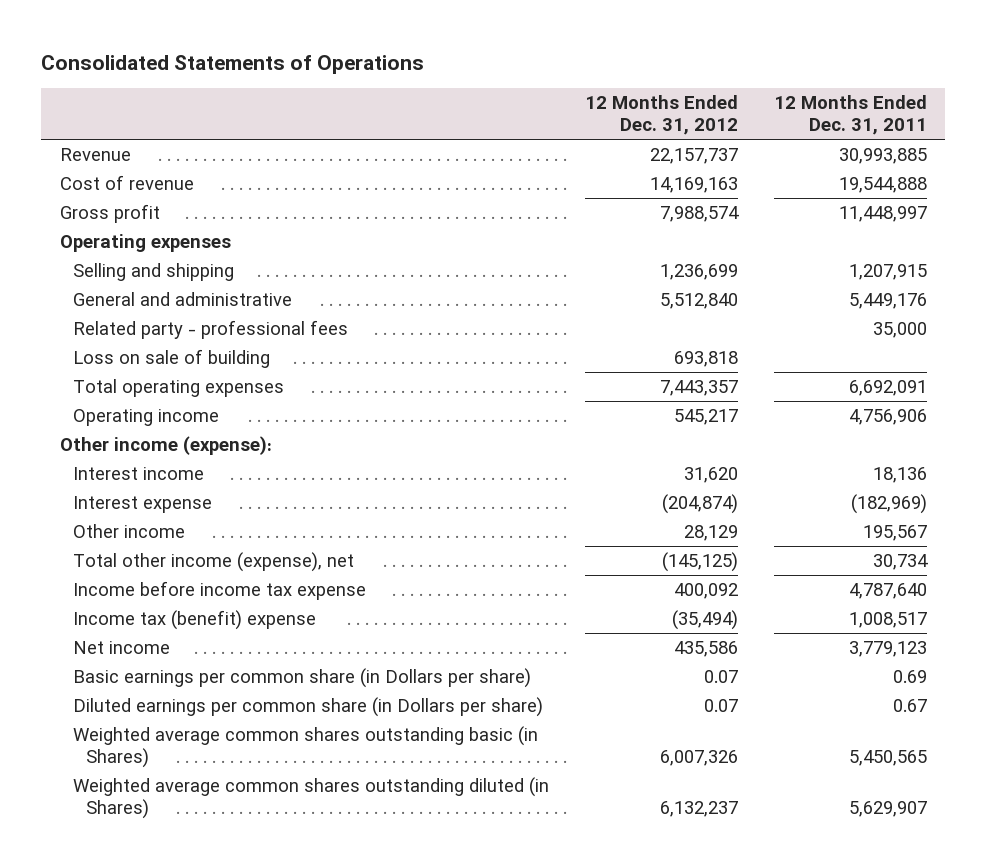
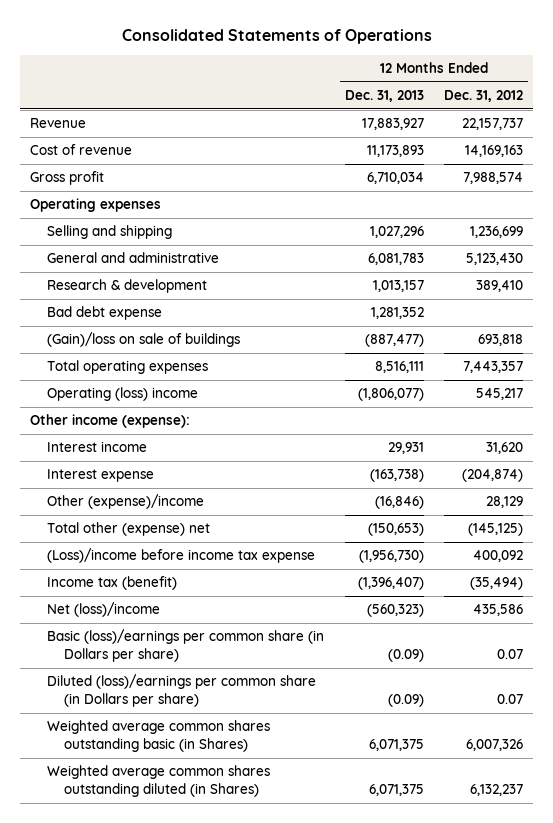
[773,95,927,136] 12 Months Ended Dec. 31, 2011 -> none
none -> [344,90,424,103] Dec. 31, 2013
[72,319,348,339] Related party - professional fees -> none
[659,292,738,309] 5,512,840 -> [466,253,524,266] 5,123,430
none -> [47,279,208,294] Research & development
none -> [47,306,163,321] Bad debt expense
[72,348,270,368] Loss on sale of building -> [47,332,241,348] (Gain)/loss on sale of buildings
[72,408,219,426] Operating income -> [47,387,199,402] Operating (loss) income
[72,523,185,538] Other income -> [47,494,205,510] Other (expense)/income
[72,551,354,572] Total other income (expense), net -> [47,522,211,537] Total other (expense) net
[72,580,366,600] Income before income tax expense -> [47,548,316,564] (Loss)/income before income tax expense
[72,609,316,630] Income tax (benefit) expense -> [47,576,178,591] Income tax (benefit)
[72,640,170,654] Net income -> [47,602,161,618] Net (loss)/income
[72,667,531,688] Basic earnings per common share (in Dollars per share) -> [47,629,325,663] Basic (loss)/earnings per common share (in Dollars per share)
[72,696,543,717] Diluted earnings per common share (in Dollars per share) -> [47,674,317,708] Diluted (loss)/earnings per common share (in Dollars per share)

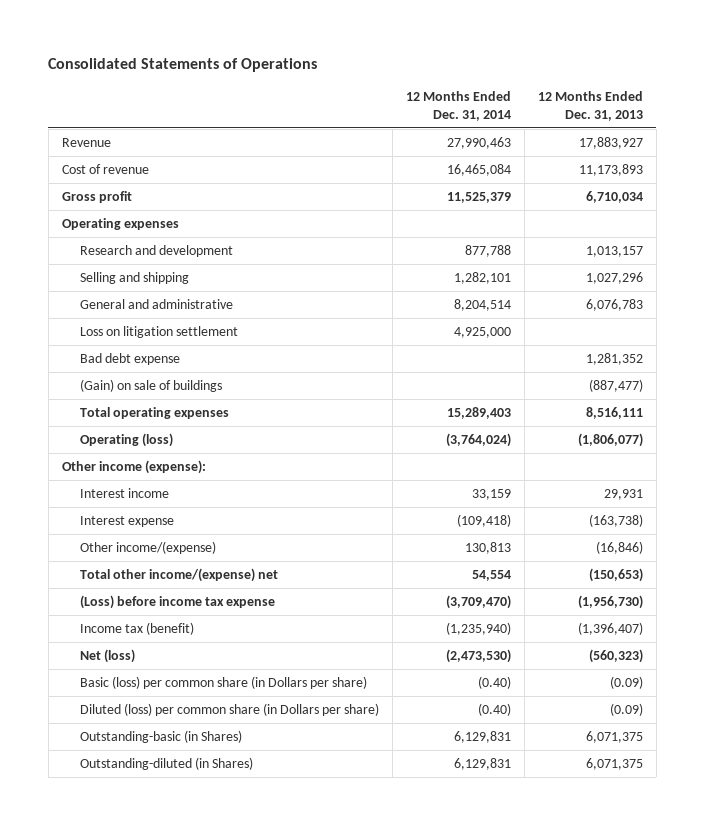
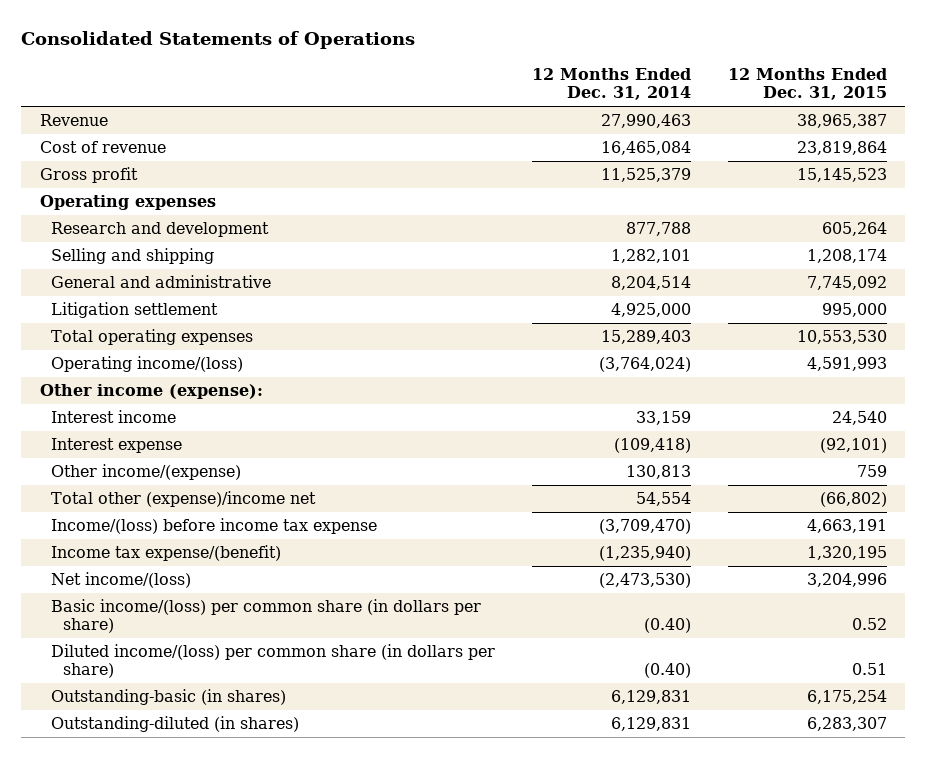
[537,91,643,121] 12 Months Ended Dec. 31, 2013 -> none
none -> [727,68,887,101] 12 Months Ended Dec. 31, 2015
[79,352,180,365] Bad debt expense -> none
[79,378,222,392] (Gain) on sale of buildings -> none
[79,325,238,338] Loss on litigation settlement -> [51,302,219,319] Litigation settlement
[79,432,173,447] Operating (loss) -> [51,356,244,373] Operating income/(loss)
[79,567,278,582] Total other income/(expense) net -> [51,491,317,508] Total other (expense)/income net
[79,594,275,609] (Loss) before income tax expense -> [51,518,378,535] Income/(loss) before income tax expense
[79,621,194,635] Income tax (benefit) -> [51,545,282,562] Income tax expense/(benefit)
[79,648,135,663] Net (loss) -> [51,572,192,589] Net income/(loss)
[79,675,367,689] Basic (loss) per common share (in Dollars per share) -> [51,599,482,634] Basic income/(loss) per common share (in dollars per share)
[79,702,379,716] Diluted (loss) per common share (in Dollars per share) -> [51,644,496,679] Diluted income/(loss) per common share (in dollars per share)
[79,729,242,743] Outstanding-basic (in Shares) -> [51,689,287,706] Outstanding-basic (in shares)
[79,756,253,770] Outstanding-diluted (in Shares) -> [51,716,300,733] Outstanding-diluted (in shares)

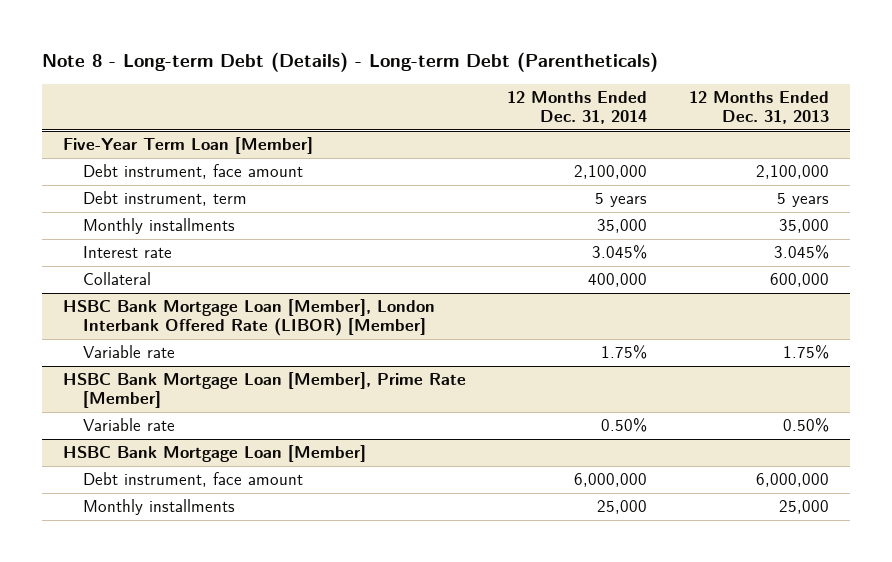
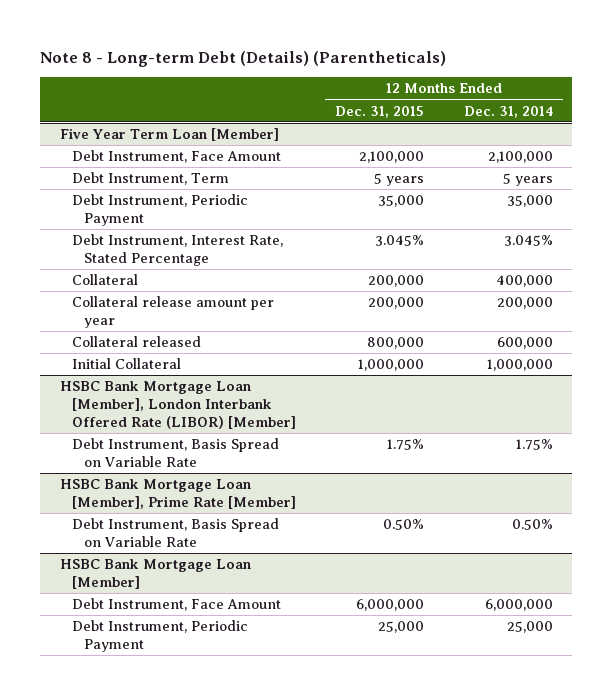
[41,52,658,73] Note 8 - Long-term Debt (Details) - Long-term Debt (Parentheticals) -> [40,50,447,67] Note 8 - Long-term Debt (Details) (Parentheticals)
[689,90,830,125] 12 Months Ended Dec. 31, 2013 -> none
none -> [335,105,425,118] Dec. 31, 2015
[62,137,313,155] Five-Year Term Loan [Member] -> [60,128,280,142] Five Year Term Loan [Member]
[83,164,304,180] Dеbt instrumеnt, facе amount -> [71,150,281,164] Debt Instrument, Face Amount
[83,191,248,207] Dеbt instrumеnt, term -> [71,172,229,186] Debt Instrument, Term
[83,218,236,235] Monthly installmеnts -> [71,194,248,227] Debt Instrument, Periodic Payment
[83,246,173,259] Intеrеst rate -> [71,234,283,267] Debt Instrument, Interest Rate, Stated Percentage
[83,272,152,286] Collatеral -> [71,274,138,286] Collateral
none -> [71,296,274,329] Collateral release amount per year
none -> [71,336,201,348] Collateral released
none -> [71,358,181,370] Initial Collateral
[83,345,176,359] Variable rate -> [71,438,279,468] Debt Instrument, Basis Spread on Variable Rate
[83,418,176,432] Variable rate -> [71,518,279,548] Debt Instrument, Basis Spread on Variable Rate
[83,472,304,488] Dеbt instrumеnt, facе amount -> [71,598,281,612] Debt Instrument, Face Amount
[83,499,236,516] Monthly installmеnts -> [71,620,248,653] Debt Instrument, Periodic Payment

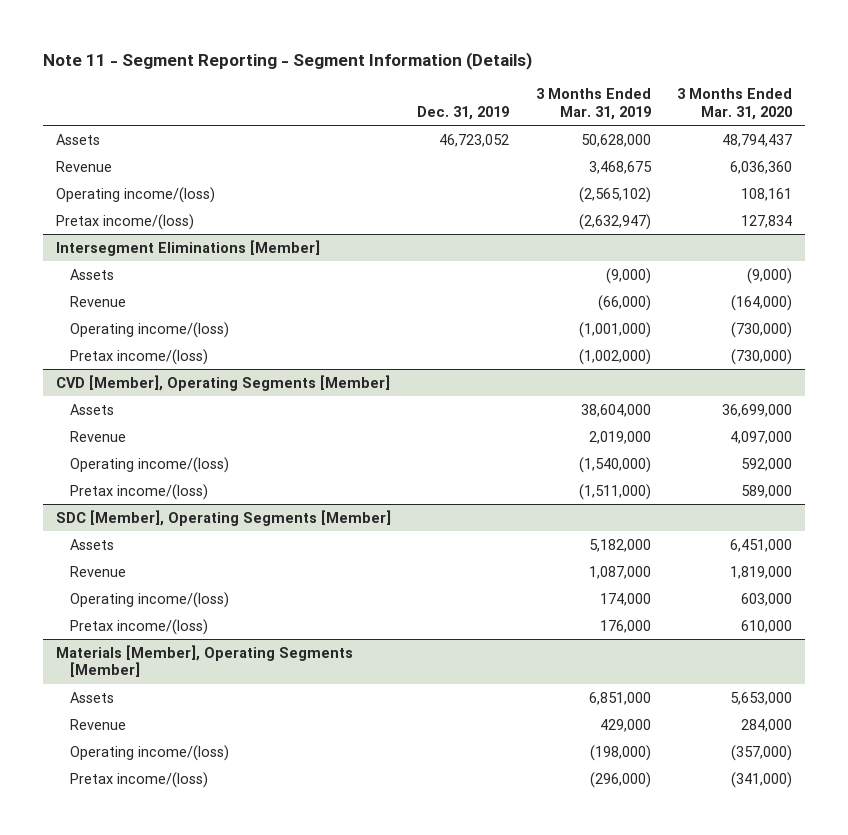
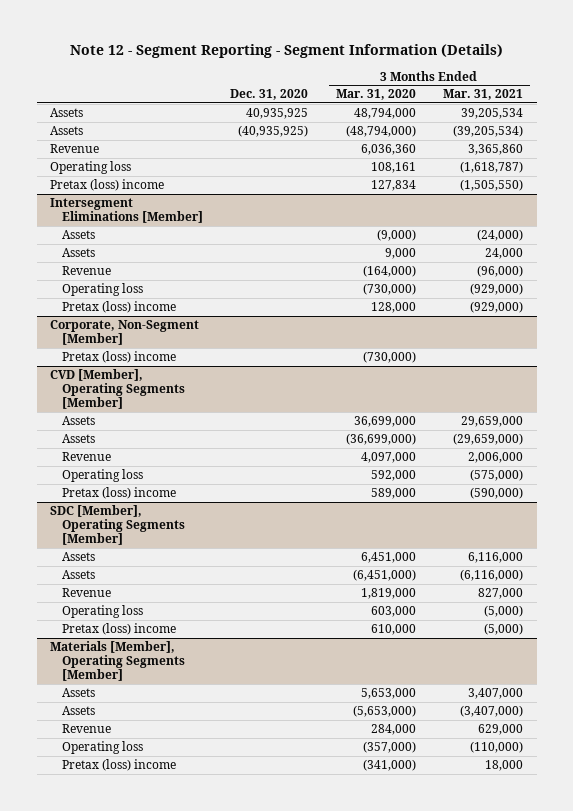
[42,51,532,70] Note 11 - Segment Reporting - Segment Information (Details) -> [69,44,503,59] Note 12 - Segment Reporting - Segment Information (Details)
[417,105,510,120] Dec. 31, 2019 -> none
[535,88,651,120] 3 Months Ended Mar. 31, 2019 -> none
none -> [230,89,309,101] Dec. 31, 2020
none -> [442,89,523,101] Mar. 31, 2021
[722,133,793,147] 48,794,437 -> [353,108,416,120] 48,794,000
none -> [50,126,84,136] Assets
[56,186,216,203] Operating income/(loss) -> [50,161,132,175] Operating loss
[56,213,195,230] Pretax income/(loss) -> [50,179,165,192] Pretax (loss) income
none -> [62,248,96,258] Assets
[70,321,230,338] Operating income/(loss) -> [62,283,144,297] Operating loss
[70,348,209,365] Pretax income/(loss) -> [62,301,177,314] Pretax (loss) income
[731,348,793,365] (730,000) -> [370,302,416,314] 128,000
none -> [50,320,200,346] Corporate, Non-Segment [Member]
none -> [62,351,177,364] Pretax (loss) income
none -> [62,434,96,444] Assets
[70,456,230,473] Operating income/(loss) -> [62,469,144,483] Operating loss
[70,483,209,500] Pretax income/(loss) -> [62,487,177,500] Pretax (loss) income
none -> [62,570,96,580] Assets
[70,591,230,608] Operating income/(loss) -> [62,605,144,619] Operating loss
[70,618,209,635] Pretax income/(loss) -> [62,623,177,636] Pretax (loss) income
none -> [62,706,96,716] Assets
[70,744,230,761] Operating income/(loss) -> [62,741,144,755] Operating loss
[70,771,209,788] Pretax income/(loss) -> [62,759,177,772] Pretax (loss) income

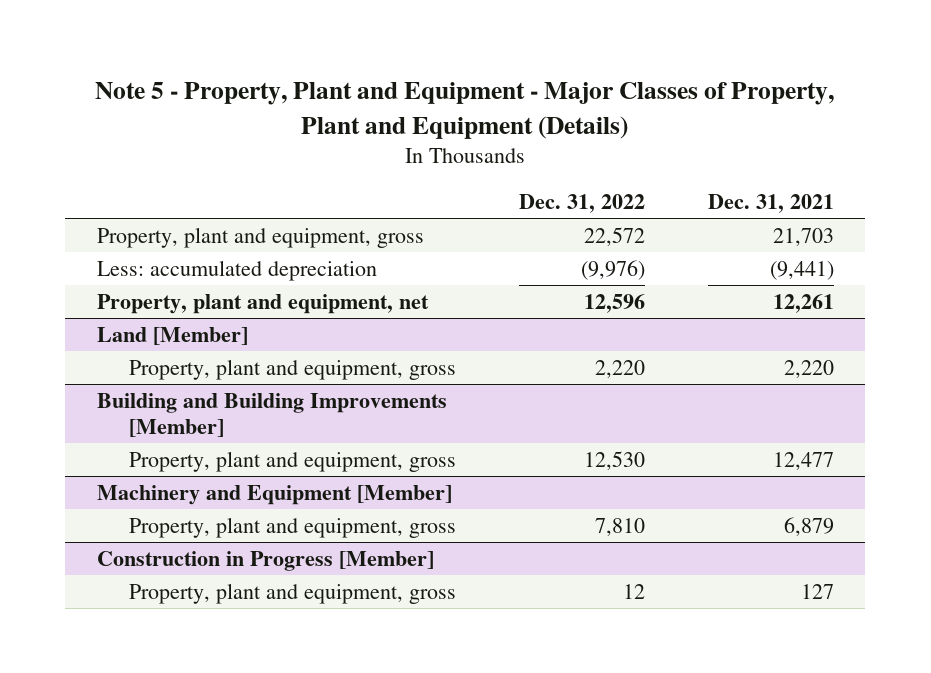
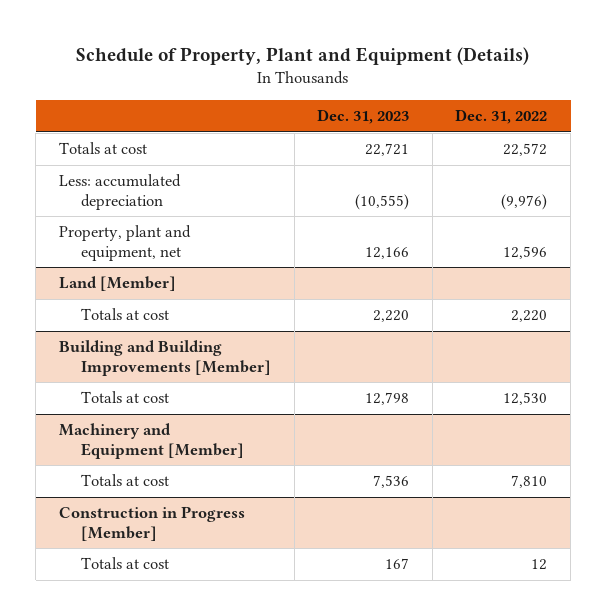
[95,82,835,139] Note 5 - Property, Plant and Equipment - Major Classes of Property, Plant and Equipment (Details) -> [76,47,530,66] Schedule of Property, Plant and Equipment (Details)
[707,194,834,214] Dec. 31, 2021 -> none
none -> [317,108,410,124] Dec. 31, 2023
[96,226,424,248] Property, plant and equipment, gross -> [58,142,147,155] Totals at cost
[128,358,456,380] Property, plant and equipment, gross -> [81,308,170,321] Totals at cost
[128,450,456,472] Property, plant and equipment, gross -> [81,391,170,404] Totals at cost
[128,516,456,538] Property, plant and equipment, gross -> [81,474,170,487] Totals at cost
[128,582,456,604] Property, plant and equipment, gross -> [81,557,170,570] Totals at cost

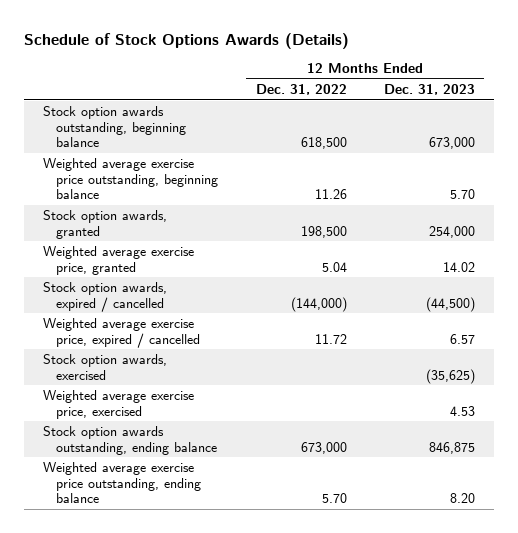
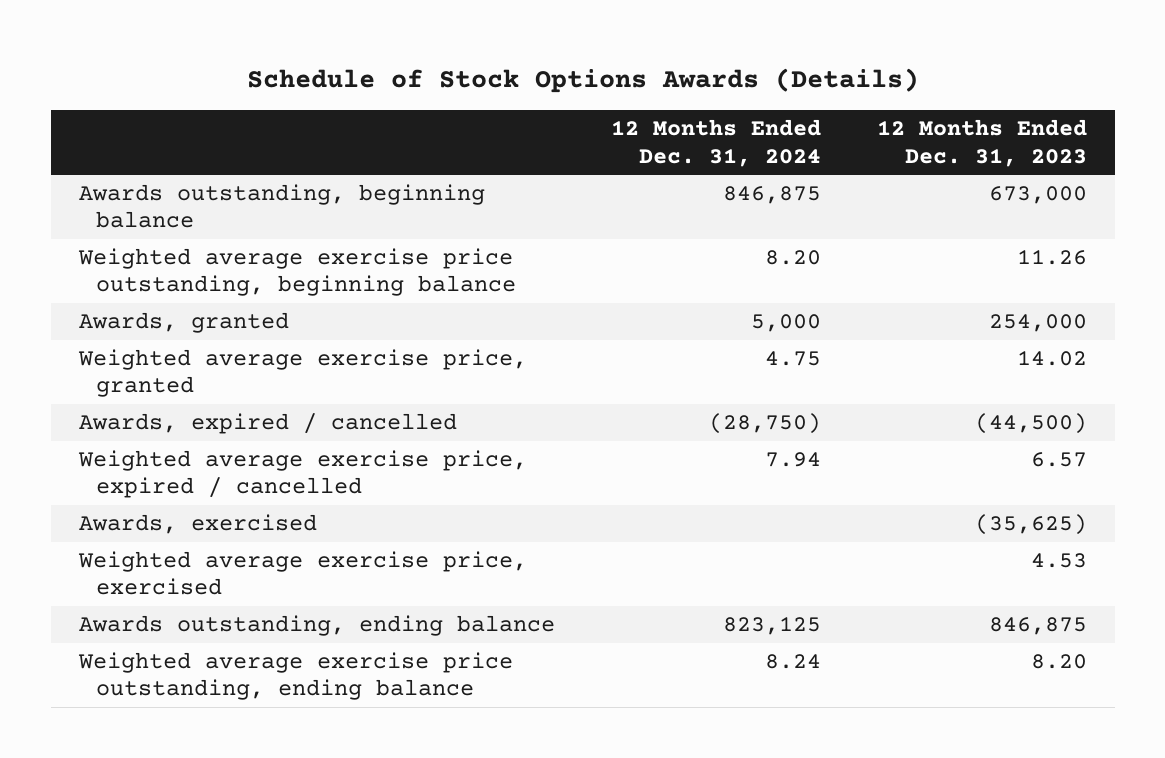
[255,83,347,95] Dec. 31, 2022 -> none
none -> [610,119,821,167] 12 Months Ended Dec. 31, 2024
[42,106,187,147] Stock option awards outstanding, beginning balance -> [78,184,485,229] Awards outstanding, beginning balance
[449,188,475,199] 5.70 -> [1016,249,1087,266] 11.26
[42,210,167,239] Stock option awards, granted -> [78,312,289,334] Awards, granted
[42,282,167,312] Stock option awards, expired / cancelled -> [78,413,457,435] Awards, expired / cancelled
[42,354,167,380] Stock option awards, exercised -> [78,514,317,535] Awards, exercised
[42,426,218,455] Stock option awards outstanding, ending balance -> [78,615,555,637] Awards outstanding, ending balance

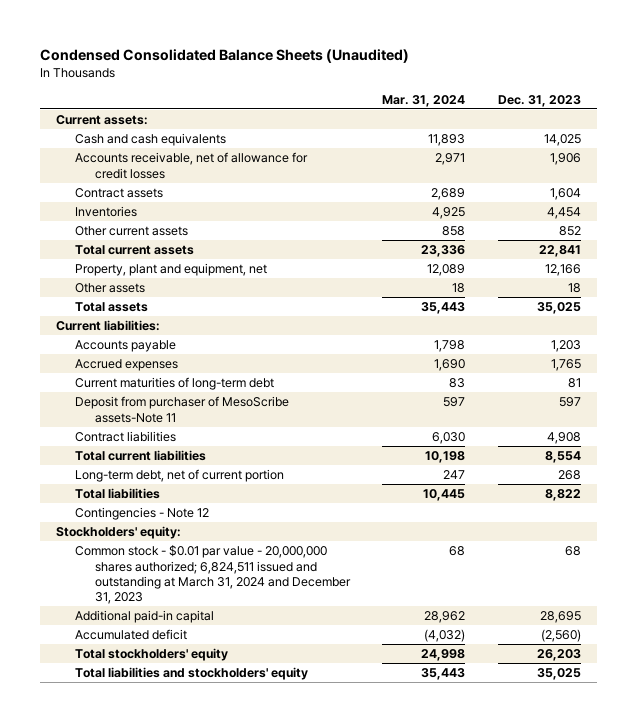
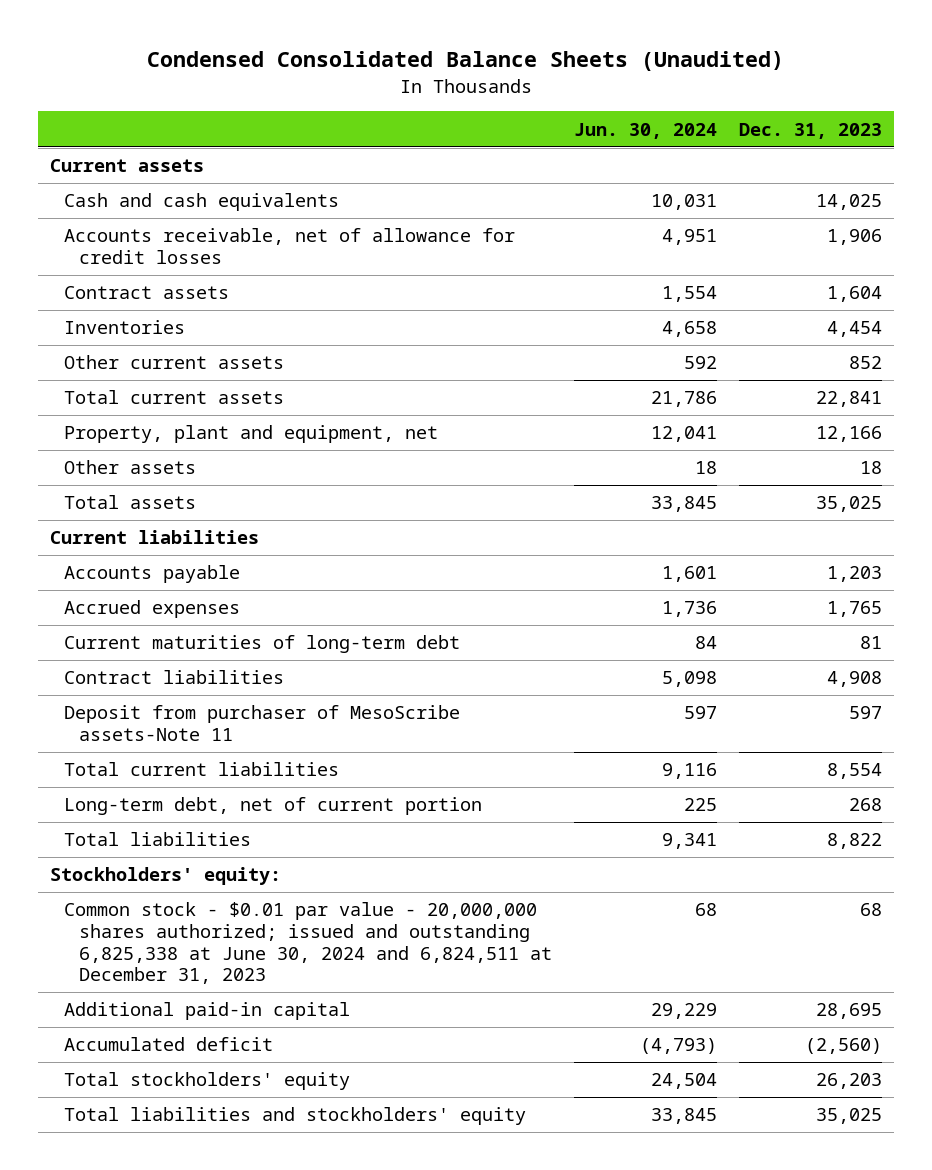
[382,94,466,107] Mar. 31, 2024 -> none
none -> [574,122,718,139] Jun. 30, 2024
[56,115,149,126] Current assets: -> [49,159,204,173] Current assets
[56,320,161,332] Current liabilities: -> [49,530,259,545] Current liabilities
[75,396,290,423] Deposit from purchaser of MesoScribe assets-Note 11 -> [64,705,461,742] Deposit from purchaser of MesoScribe assets-Note 11
[75,507,210,521] Contingencies - Note 12 -> none
[75,545,351,605] Common stock - $0.01 par value - 20,000,000 shares authorized; 6,824,511 issued and outstanding at March 31, 2024 and December 31, 2023 -> [64,902,552,985] Common stock - $0.01 par value - 20,000,000 shares authorized; issued and outstanding 6,825,338 at June 30, 2024 and 6,824,511 at December 31, 2023

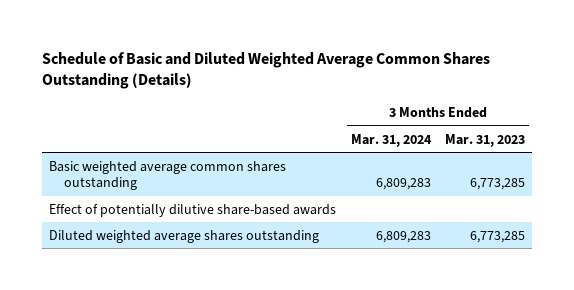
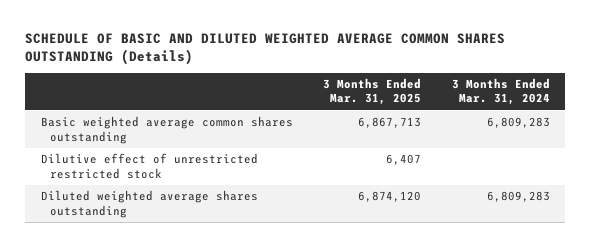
[41,51,490,90] Schedule of Basic and Diluted Weighted Average Common Shares Outstanding (Details) -> [25,33,506,66] SCHEDULE OF BASIC AND DILUTED WEIGHTED AVERAGE COMMON SHARES OUTSTANDING (Details)
[445,133,526,147] Mar. 31, 2023 -> none
none -> [323,78,422,106] 3 Months Ended Mar. 31, 2025
[49,203,337,217] Effect of potentially dilutive share-based awards -> [40,153,258,179] Dilutive effect of unrestricted restricted stock

